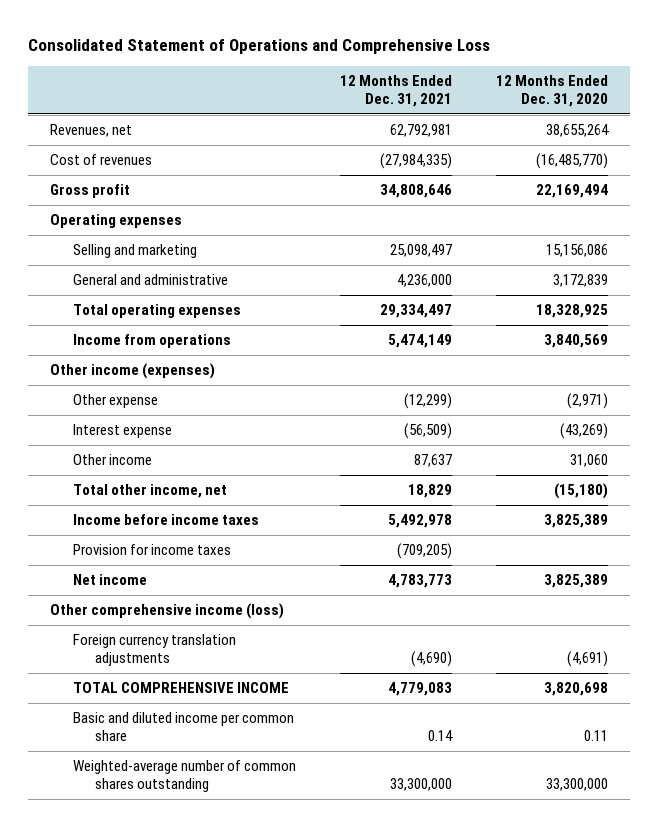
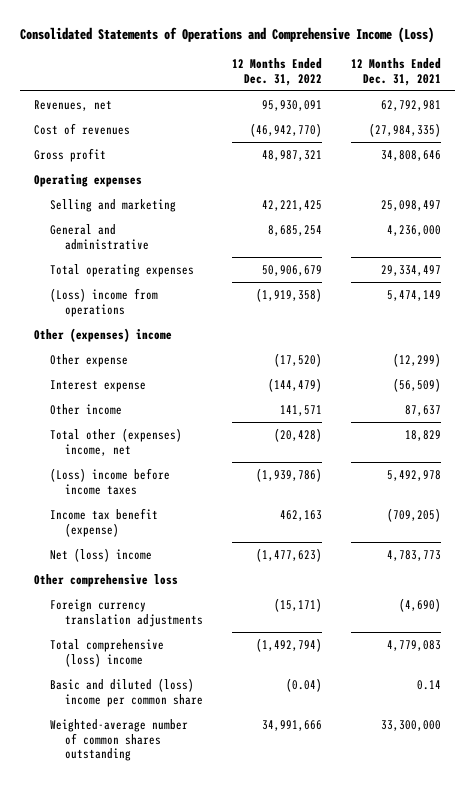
[28,39,491,55] Consolidated Statement of Operations and Comprehensive Loss -> [19,26,434,43] Consolidated Statements of Operations and Comprehensive Income (Loss)
[496,75,609,108] 12 Months Ended Dec. 31, 2020 -> none
none -> [231,57,322,86] 12 Months Ended Dec. 31, 2022
[72,334,231,349] Income from operations -> [49,287,158,317] (Loss) income from operations
[50,363,216,380] Other income (expenses) -> [34,327,173,342] Other (expenses) income
[72,484,227,499] Total other income, net -> [49,427,182,456] Total other (expenses) income, net
[72,514,259,526] Income before income taxes -> [49,467,170,495] (Loss) income before income taxes
[72,544,231,556] Provision for income taxes -> [49,507,158,537] Income tax benefit (expense)
[72,574,147,586] Net income -> [49,547,152,562] Net (loss) income
[50,603,285,620] Other comprehensive income (loss) -> [34,573,179,587] Other comprehensive loss
[72,682,289,694] TOTAL COMPREHENSIVE INCOME -> [49,638,164,667] Total comprehensive (loss) income
[72,712,294,742] Basic and diluted income per common share -> [49,677,204,707] Basic and diluted (loss) income per common share

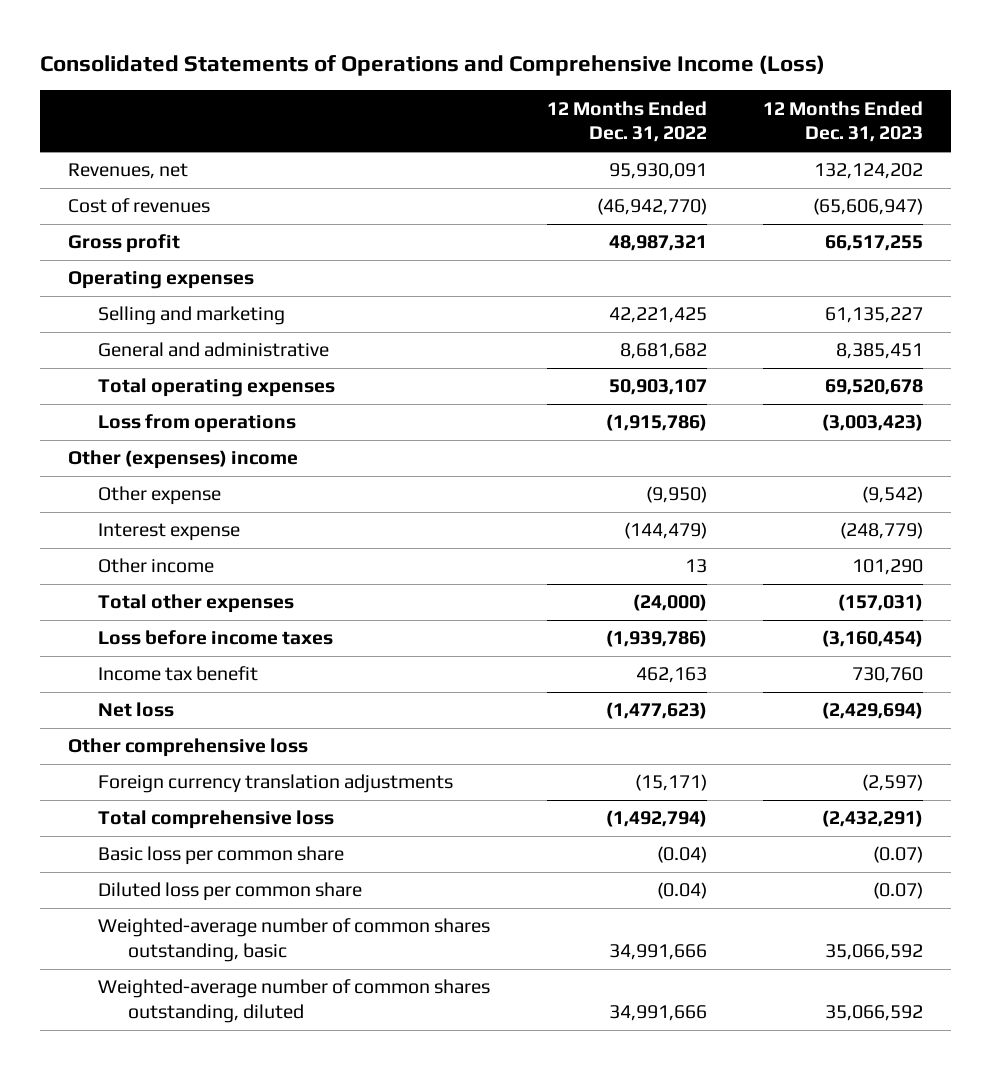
[350,57,441,86] 12 Months Ended Dec. 31, 2021 -> none
none -> [762,100,923,143] 12 Months Ended Dec. 31, 2023
[267,224,322,236] 8,685,254 -> [619,343,707,360] 8,681,682
[261,264,322,276] 50,906,679 -> [608,379,707,396] 50,903,107
[49,287,158,317] (Loss) income from operations -> [98,414,297,434] Loss from operations
[255,287,322,302] (1,919,358) -> [605,414,707,432] (1,915,786)
[273,352,322,367] (17,520) -> [645,486,707,504] (9,950)
[279,404,322,416] 141,571 -> [684,559,707,574] 13
[49,427,182,456] Total other (expenses) income, net -> [98,594,295,614] Total other expenses
[273,427,322,442] (20,428) -> [632,594,707,612] (24,000)
[49,467,170,495] (Loss) income before income taxes -> [98,630,334,646] Loss before income taxes
[49,507,158,537] Income tax benefit (expense) -> [98,666,259,682] Income tax benefit
[49,547,152,562] Net (loss) income -> [98,702,175,718] Net loss
[49,638,164,667] Total comprehensive (loss) income -> [98,810,335,830] Total comprehensive loss
[49,677,204,707] Basic and diluted (loss) income per common share -> [98,846,345,866] Basic loss per common share
none -> [98,882,363,902] Diluted loss per common share
[49,718,188,762] Weighted-average number of common shares outstanding -> [98,918,491,962] Weighted-average number of common shares outstanding, basic
none -> [98,979,491,1023] Weighted-average number of common shares outstanding, diluted

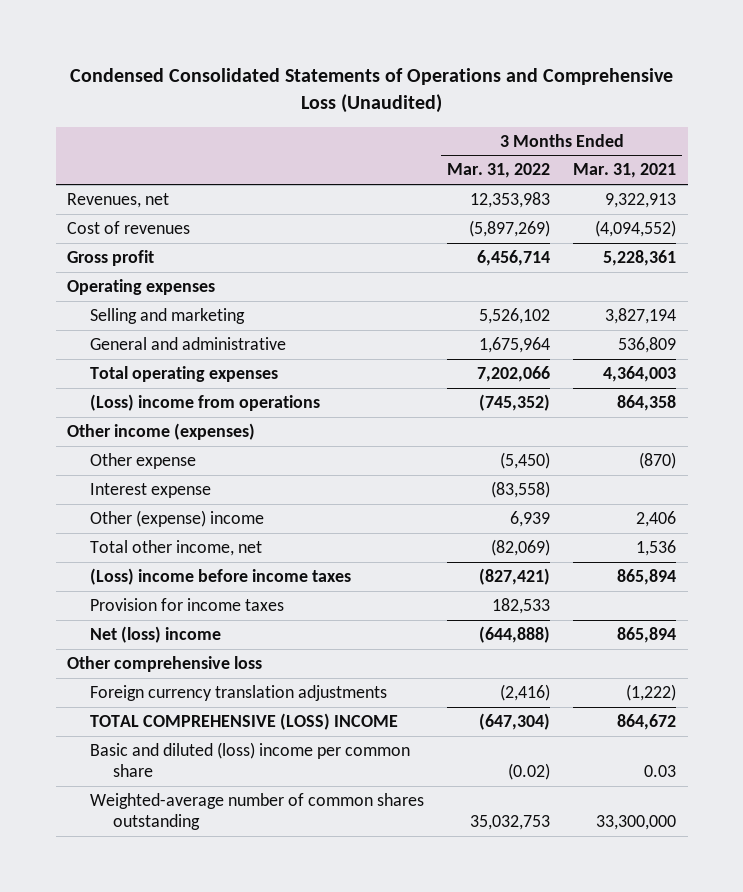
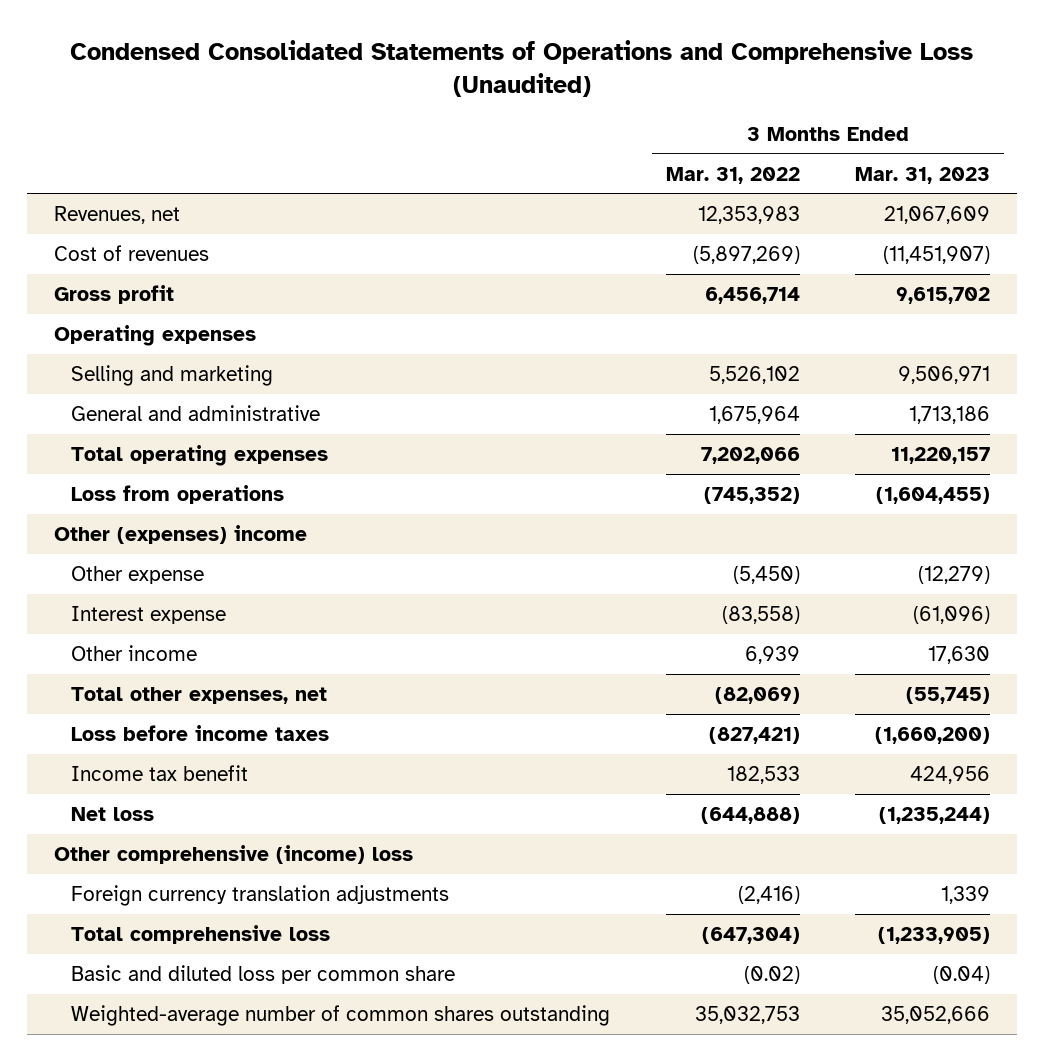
[573,163,677,179] Mar. 31, 2021 -> none
none -> [854,166,990,184] Mar. 31, 2023
[89,393,320,411] (Loss) income from operations -> [71,485,285,505] Loss from operations
[67,422,256,440] Other income (expenses) -> [54,525,308,545] Other (expenses) income
[89,509,264,527] Other (expense) income -> [71,645,198,662] Other income
[89,539,262,556] Total other income, net -> [71,687,328,705] Total other expenses, net
[89,567,351,585] (Loss) income before income taxes -> [71,725,330,742] Loss before income taxes
[89,597,284,611] Provision for income taxes -> [71,765,249,782] Income tax benefit
[89,625,221,643] Net (loss) income -> [71,807,155,822] Net loss
[67,655,263,672] Other comprehensive loss -> [54,845,414,865] Other comprehensive (income) loss
[89,712,398,730] TOTAL COMPREHENSIVE (LOSS) INCOME -> [71,925,331,945] Total comprehensive loss
[89,741,410,778] Basic and diluted (loss) income per common share -> [71,965,456,985] Basic and diluted loss per common share

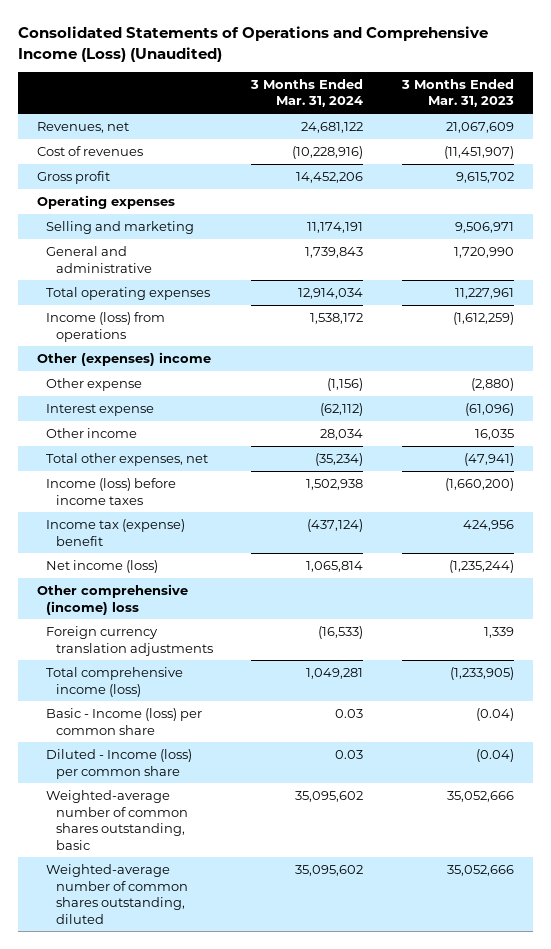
[70,39,974,97] Condensed Consolidated Statements of Operations and Comprehensive Loss (Unaudited) -> [17,26,488,62] Consolidated Statements of Operations and Comprehensive Income (Loss) (Unaudited)
[665,166,800,184] Mar. 31, 2022 -> none
none -> [250,78,364,108] 3 Months Ended Mar. 31, 2024
[908,406,990,425] 1,713,186 -> [454,246,515,258] 1,720,990
[890,447,990,465] 11,220,157 -> [455,287,515,299] 11,227,961
[71,485,285,505] Loss from operations -> [46,311,166,342] Income (loss) from operations
[875,487,990,505] (1,604,455) -> [453,311,515,325] (1,612,259)
[917,566,990,585] (12,279) -> [471,377,515,391] (2,880)
[927,646,990,665] 17,630 -> [475,428,515,440] 16,035
[905,687,990,705] (55,745) -> [464,452,515,466] (47,941)
[71,725,330,742] Loss before income taxes -> [46,477,177,505] Income (loss) before income taxes
[71,765,249,782] Income tax benefit -> [46,518,186,546] Income tax (expense) benefit
[71,807,155,822] Net loss -> [46,559,159,573] Net income (loss)
[71,925,331,945] Total comprehensive loss -> [46,666,184,697] Total comprehensive income (loss)
[71,965,456,985] Basic and diluted loss per common share -> [46,707,203,735] Basic - Income (loss) per common share
none -> [46,748,193,779] Diluted - Income (loss) per common share
[71,1005,611,1027] Weighted-average number of common shares outstanding -> [46,789,188,850] Weighted-average number of common shares outstanding, basic
none -> [46,863,188,924] Weighted-average number of common shares outstanding, diluted

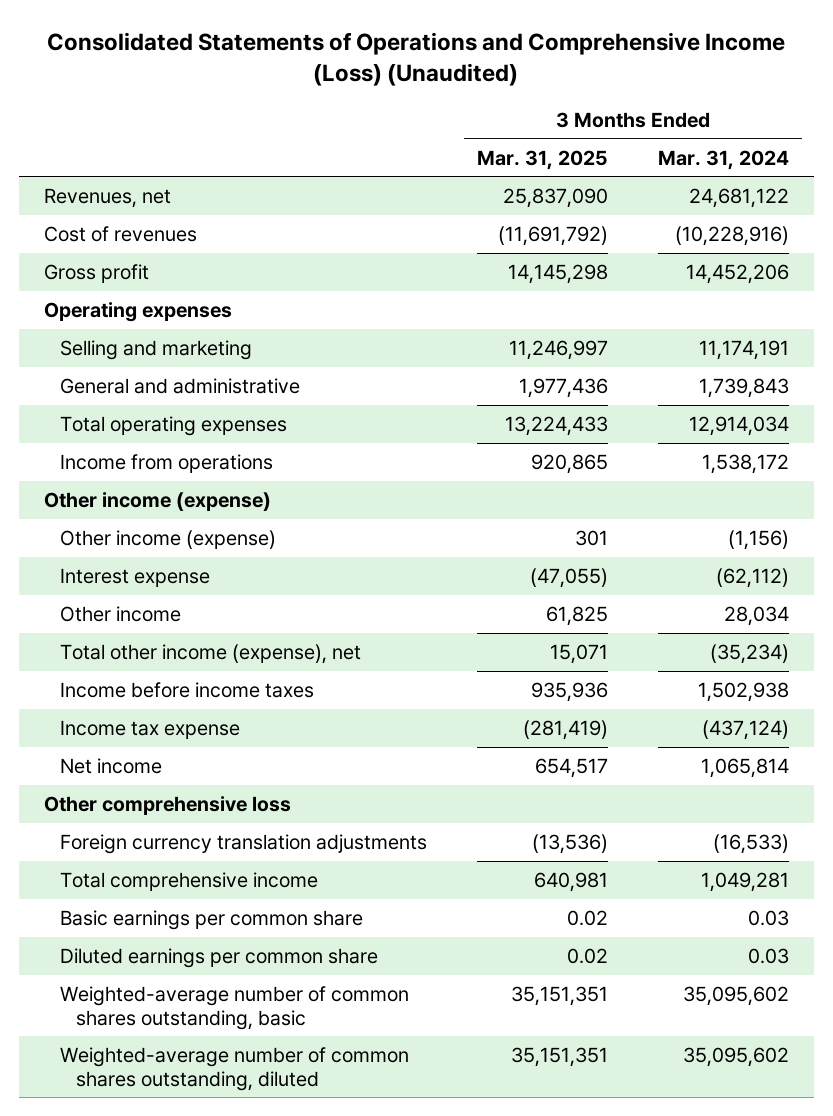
[401,78,515,108] 3 Months Ended Mar. 31, 2023 -> none
none -> [476,149,608,170] Mar. 31, 2025
[46,311,166,342] Income (loss) from operations -> [59,453,273,473] Income from operations
[37,351,212,366] Other (expenses) income -> [43,491,271,511] Other income (expense)
[46,377,143,391] Other expense -> [59,529,276,549] Other income (expense)
[46,452,209,466] Total other expenses, net -> [59,643,361,664] Total other income (expense), net
[46,477,177,505] Income (loss) before income taxes -> [59,681,314,698] Income before income taxes
[46,518,186,546] Income tax (expense) benefit -> [59,719,240,739] Income tax expense
[46,559,159,573] Net income (loss) -> [59,757,162,774] Net income
[37,583,189,615] Other comprehensive (income) loss -> [43,795,291,815] Other comprehensive loss
[46,666,184,697] Total comprehensive income (loss) -> [59,871,318,891] Total comprehensive income
[46,707,203,735] Basic - Income (loss) per common share -> [59,909,363,930] Basic earnings per common share
[46,748,193,779] Diluted - Income (loss) per common share -> [59,947,378,968] Diluted earnings per common share

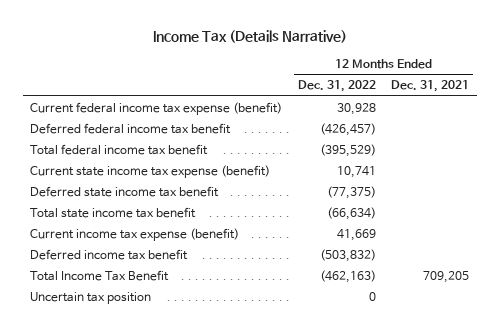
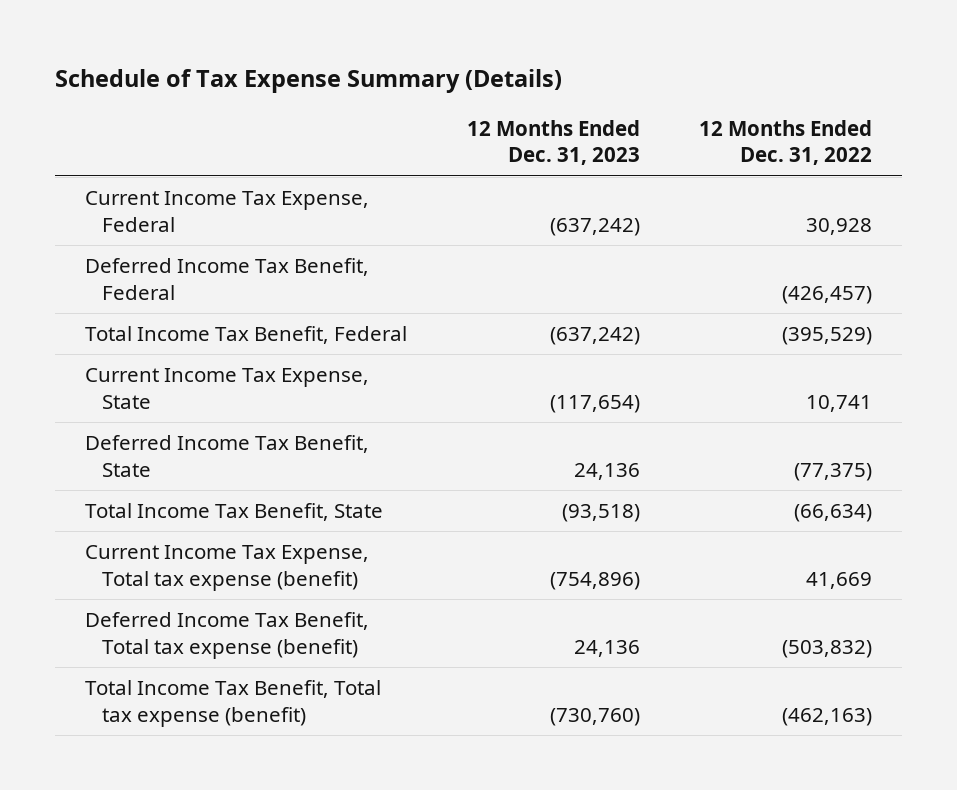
[152,30,347,44] Income Tax (Details Narrative) -> [55,69,563,94] Schedule of Tax Expense Summary (Details)
[391,80,470,93] Dec. 31, 2021 -> none
none -> [466,119,640,166] 12 Months Ended Dec. 31, 2023
[30,291,152,304] Uncertain tax position -> none
[30,101,283,115] Current federal income tax expense (benefit) -> [85,191,370,232] Current Income Tax Expense, Federal
[30,122,232,134] Deferred federal income tax benefit -> [85,258,370,300] Deferred Income Tax Benefit, Federal
[30,143,209,155] Total federal income tax benefit -> [85,326,408,345] Total Income Tax Benefit, Federal
[30,164,271,178] Current state income tax expense (benefit) -> [85,368,370,409] Current Income Tax Expense, State
[30,185,220,197] Deferred state income tax benefit -> [85,435,370,477] Deferred Income Tax Benefit, State
[30,206,197,218] Total state income tax benefit -> [85,503,384,522] Total Income Tax Benefit, State
[30,227,240,241] Current income tax expense (benefit) -> [85,545,370,591] Current Income Tax Expense, Total tax expense (benefit)
[30,248,189,260] Deferred income tax benefit -> [85,612,370,659] Deferred Income Tax Benefit, Total tax expense (benefit)
[30,269,170,281] Total Income Tax Benefit -> [85,680,382,727] Total Income Tax Benefit, Total tax expense (benefit)

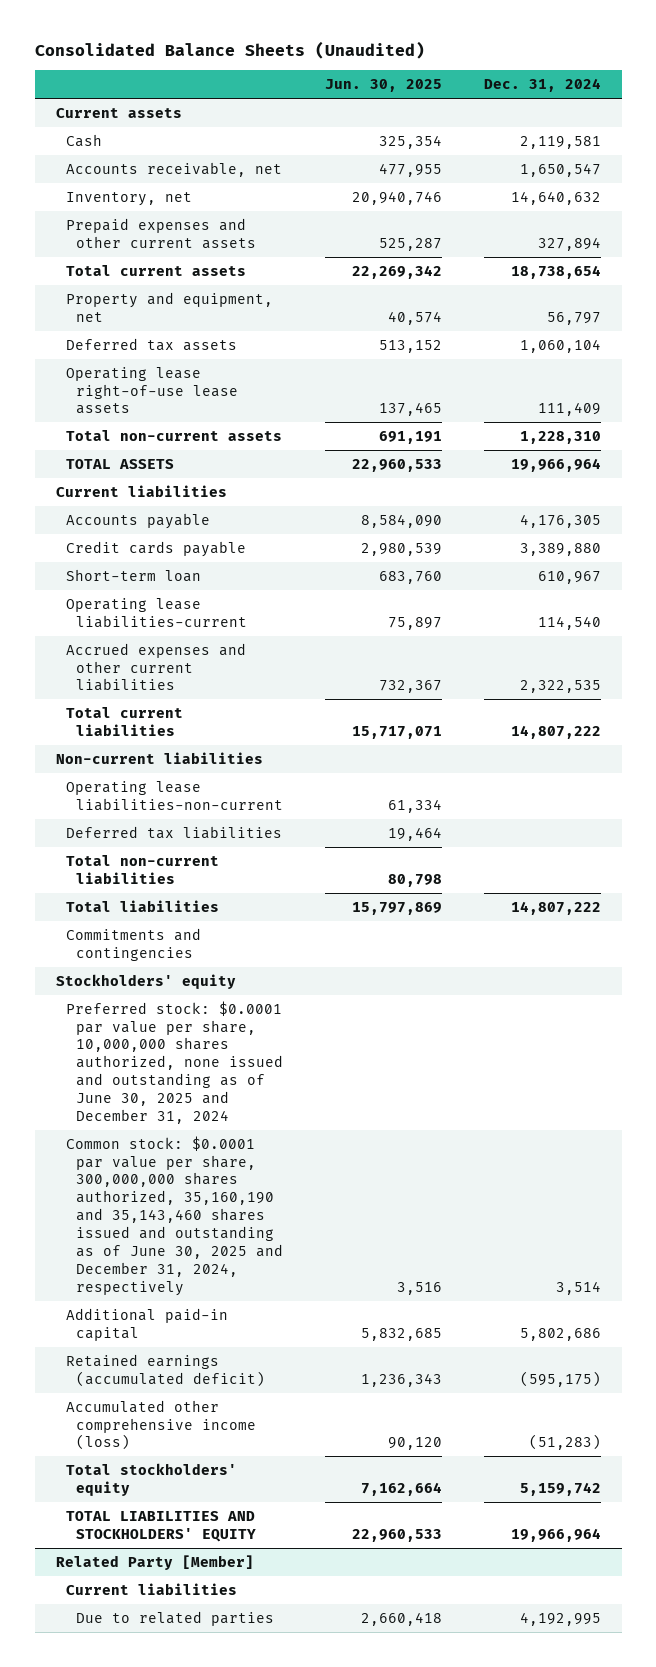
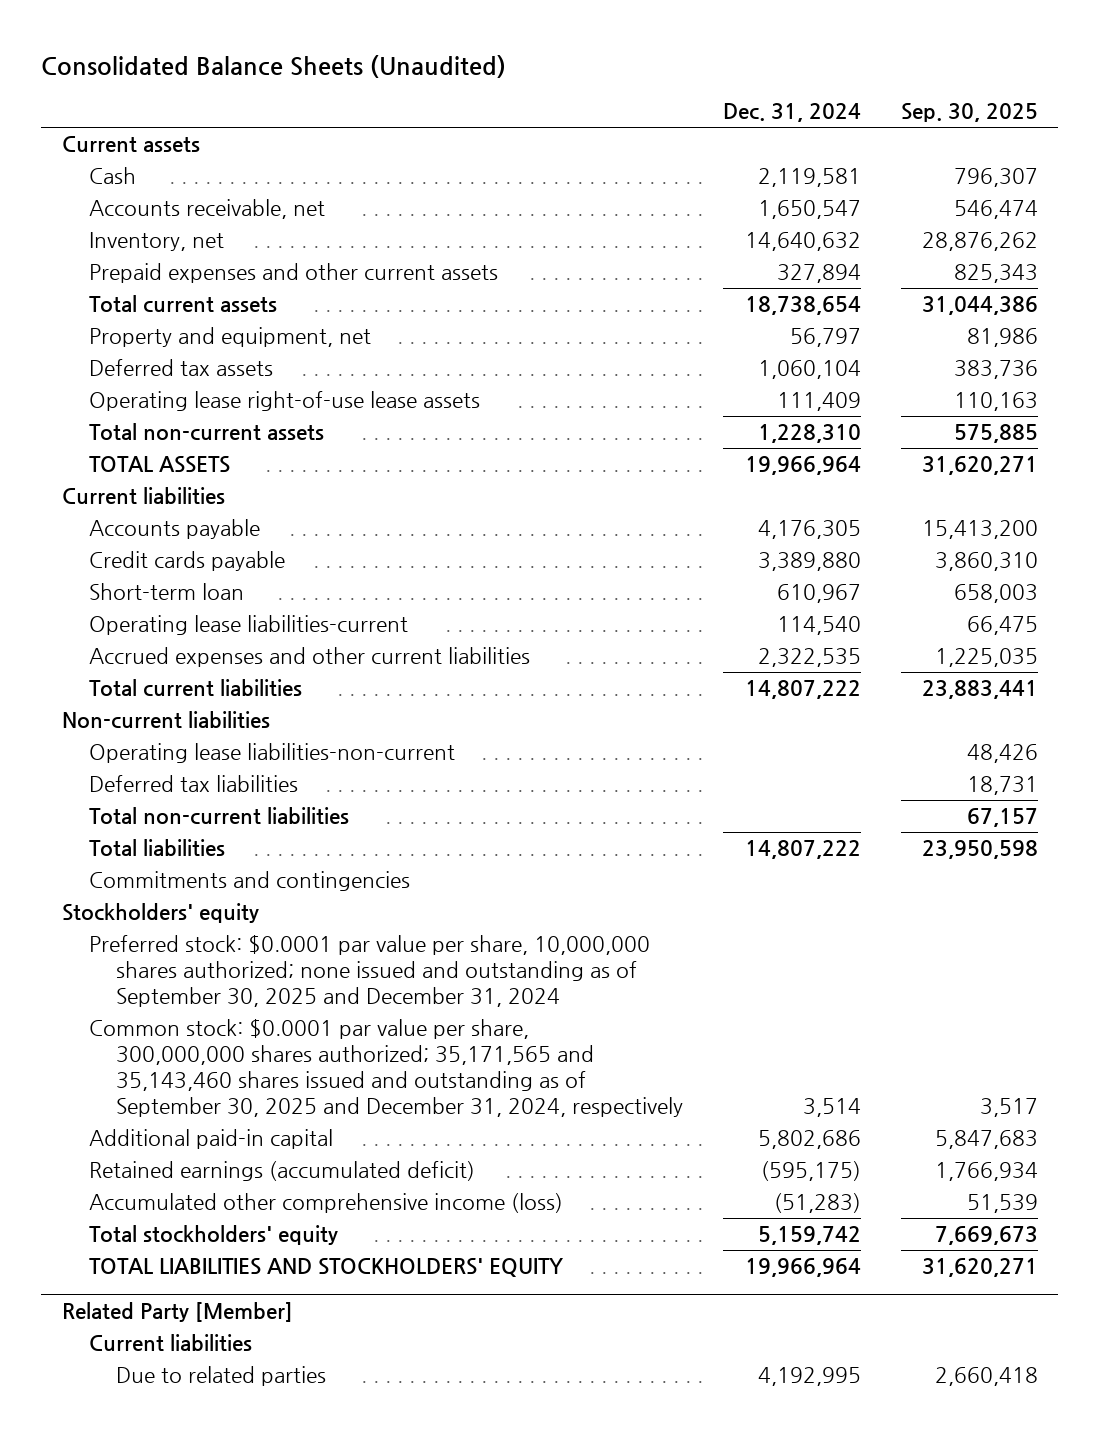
[324,79,442,93] Jun. 30, 2025 -> none
none -> [900,103,1038,123] Sep. 30, 2025
[65,1000,283,1124] Preferred stock: $0.0001 par value per share, 10,000,000 shares authorized, none issued and outstanding as of June 30, 2025 and December 31, 2024 -> [88,935,650,1008] Preferred stock: $0.0001 par value per share, 10,000,000 shares authorized; none issued and outstanding as of September 30, 2025 and December 31, 2024
[65,1135,283,1296] Common stock: $0.0001 par value per share, 300,000,000 shares authorized, 35,160,190 and 35,143,460 shares issued and outstanding as of June 30, 2025 and December 31, 2024, respectively -> [88,1019,683,1118] Common stock: $0.0001 par value per share, 300,000,000 shares authorized; 35,171,565 and 35,143,460 shares issued and outstanding as of September 30, 2025 and December 31, 2024, respectively

